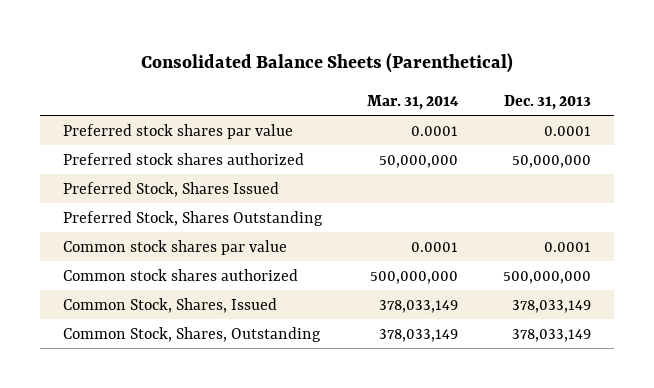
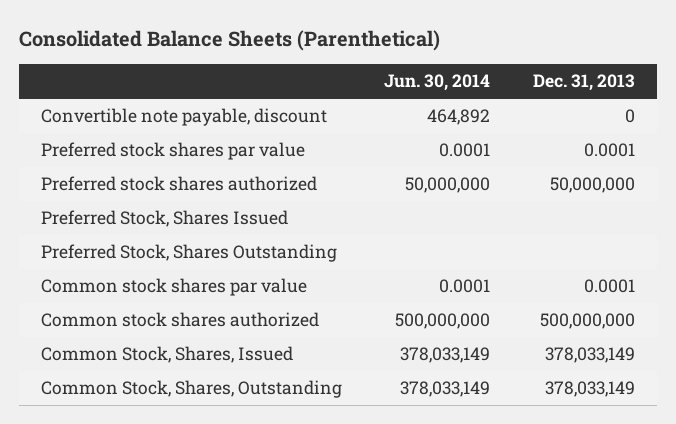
[367,94,460,110] Mar. 31, 2014 -> none
none -> [384,74,491,92] Jun. 30, 2014
none -> [40,108,327,127] Convertible note payable, discount

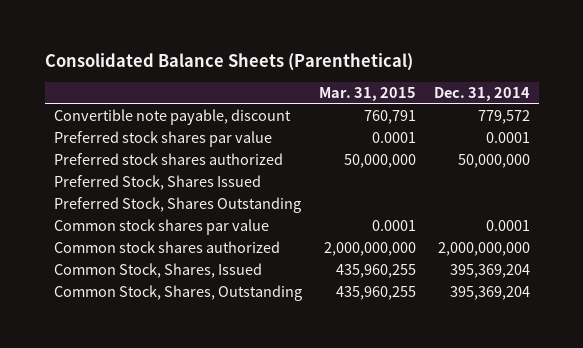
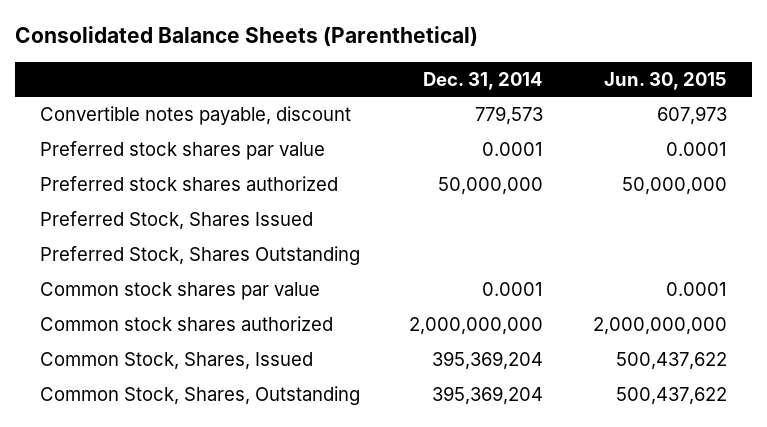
[319,87,417,102] Mar. 31, 2015 -> none
none -> [604,71,728,90] Jun. 30, 2015
[53,109,291,126] Convertible note payable, discount -> [39,106,351,126] Convertible notes payable, discount
[477,110,530,125] 779,572 -> [475,106,544,126] 779,573

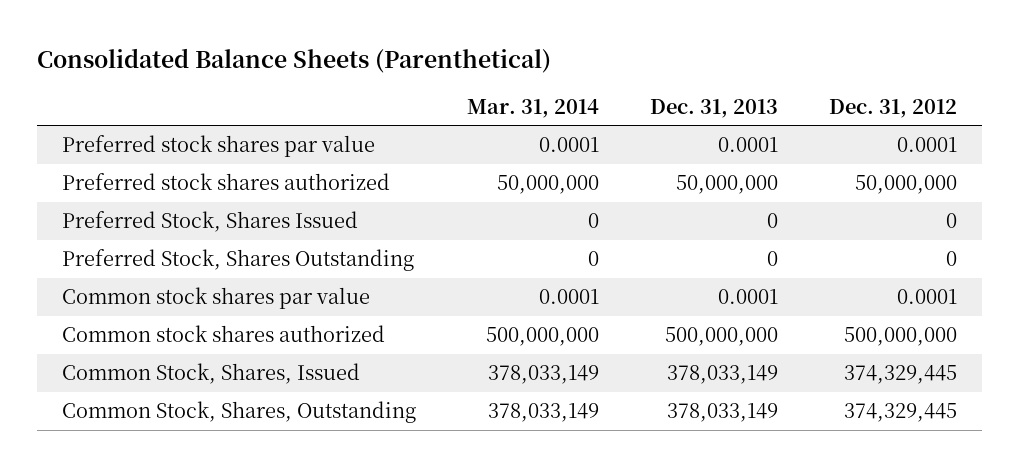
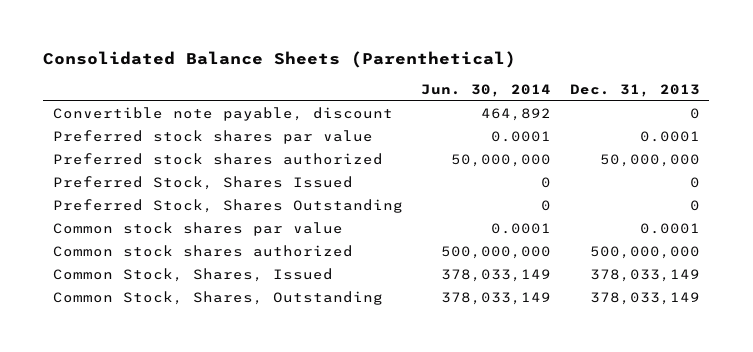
[467,98,600,118] Mar. 31, 2014 -> none
[828,98,957,118] Dec. 31, 2012 -> none
none -> [421,83,552,97] Jun. 30, 2014
none -> [52,107,393,122] Convertible note payable, discount

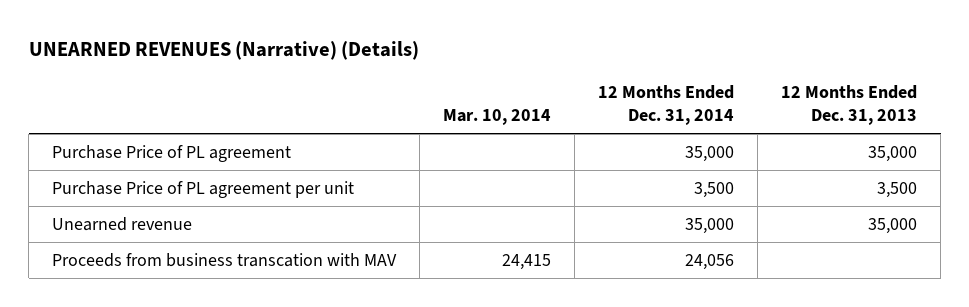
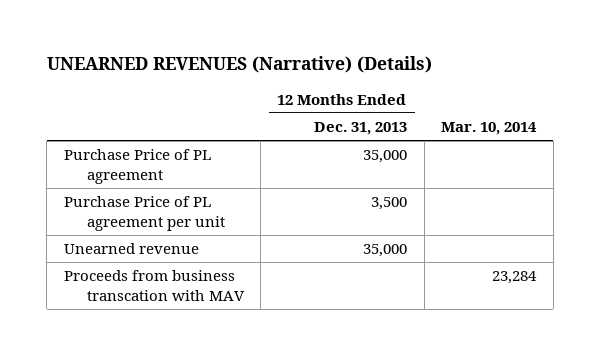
[598,85,735,125] 12 Months Ended Dec. 31, 2014 -> none
[502,253,552,270] 24,415 -> [492,271,538,285] 23,284

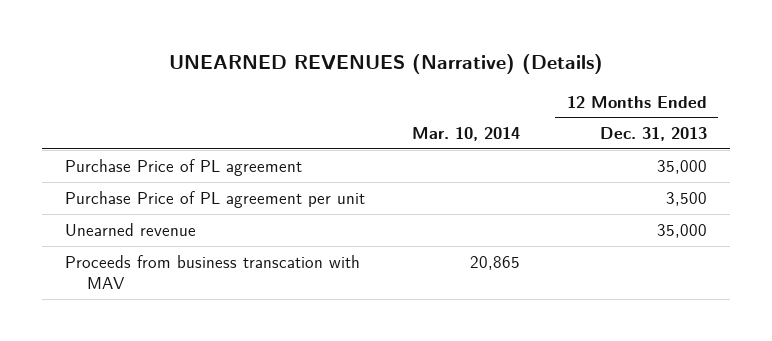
[492,271,538,285] 23,284 -> [469,255,520,270] 20,865

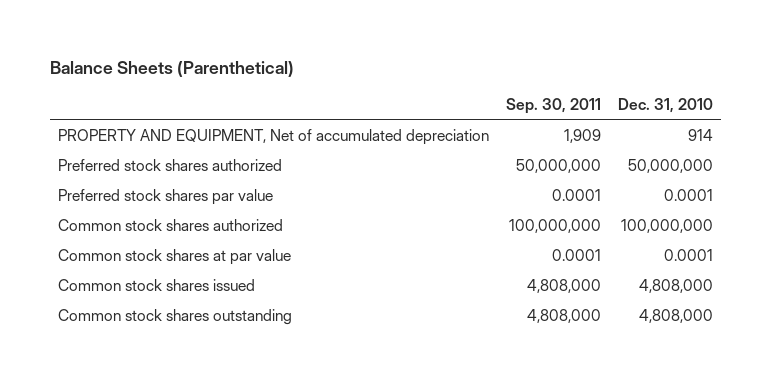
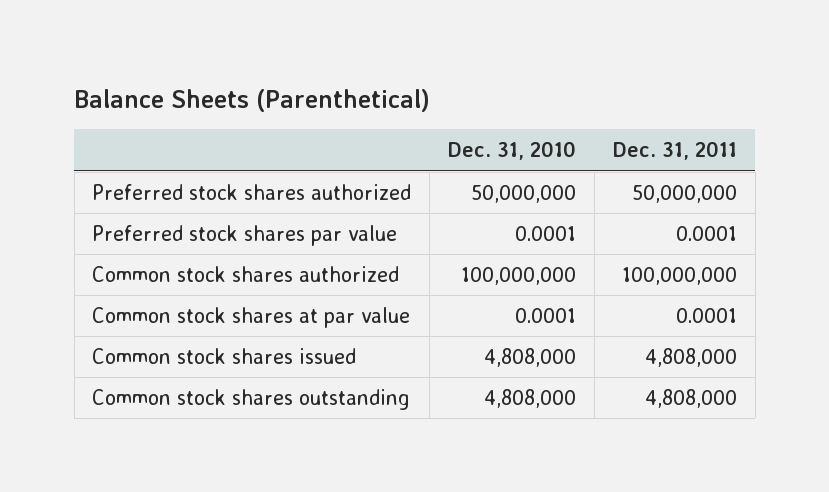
[506,97,602,114] Sep. 30, 2011 -> none
none -> [612,141,737,161] Dec. 31, 2011
[58,128,490,145] PROPERTY AND EQUIPMENT, Net of accumulated depreciation -> none

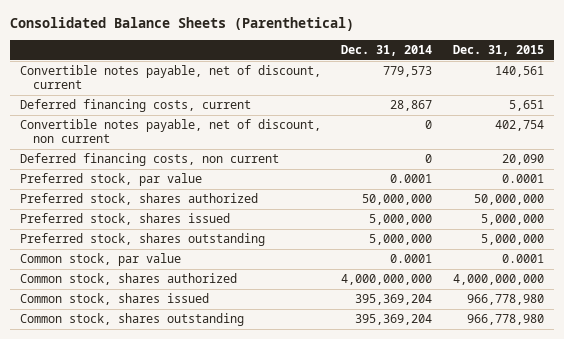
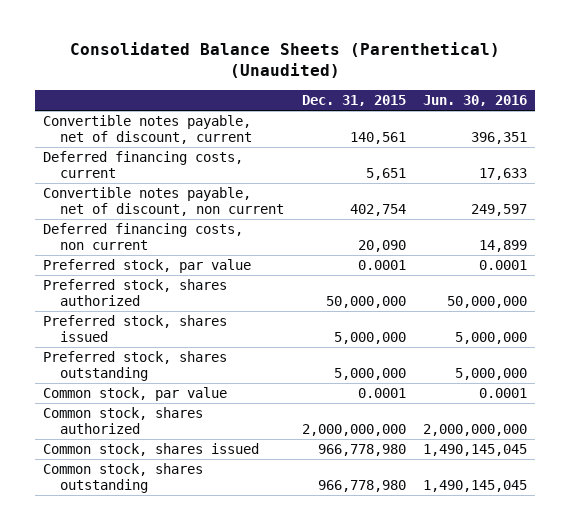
[9,17,354,32] Consolidated Balance Sheets (Parenthetical) -> [69,42,500,79] Consolidated Balance Sheets (Parenthetical) (Unaudited)
[341,45,433,57] Dec. 31, 2014 -> none
none -> [422,95,527,107] Jun. 30, 2016
[452,274,544,286] 4,000,000,000 -> [301,424,406,437] 2,000,000,000

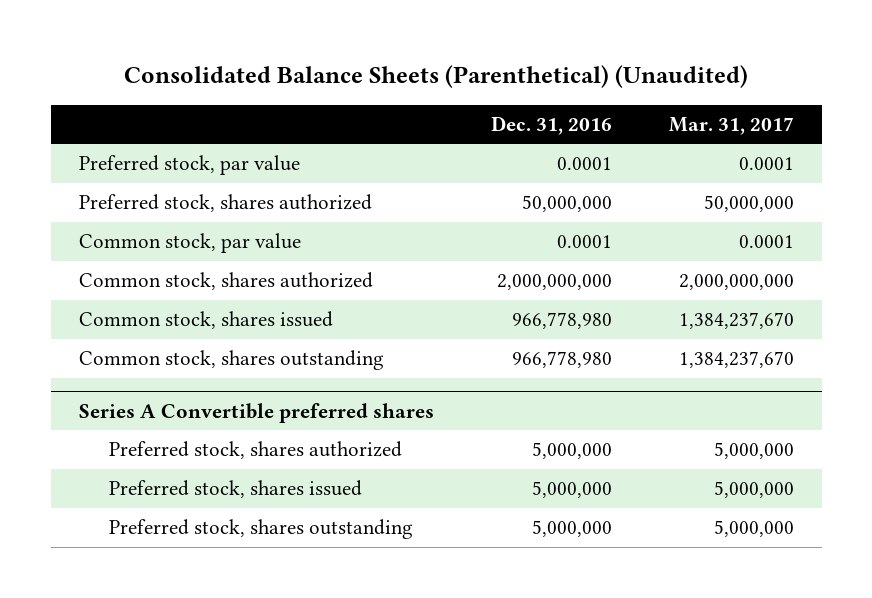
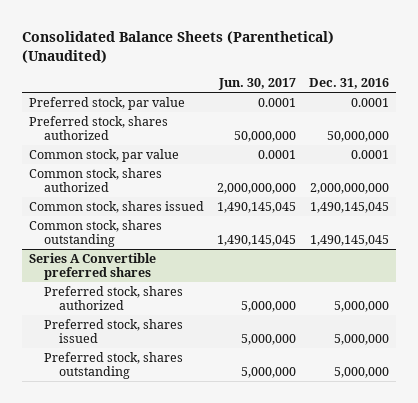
[668,116,794,135] Mar. 31, 2017 -> none
none -> [218,78,297,91] Jun. 30, 2017
[511,312,612,330] 966,778,980 -> [310,201,390,213] 1,490,145,045
[511,351,612,369] 966,778,980 -> [310,235,390,247] 1,490,145,045

